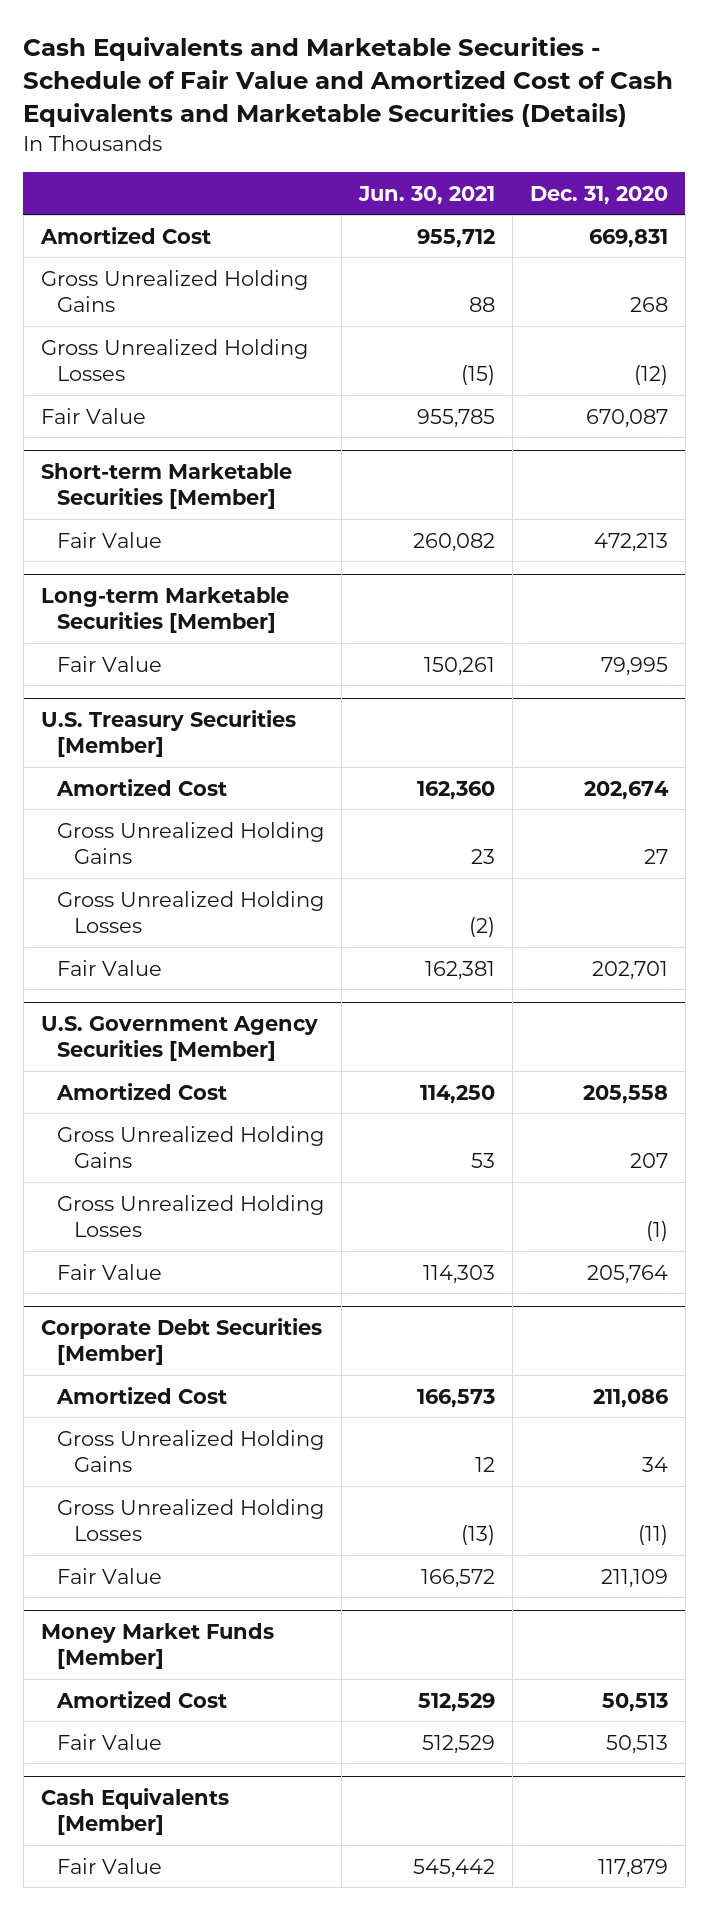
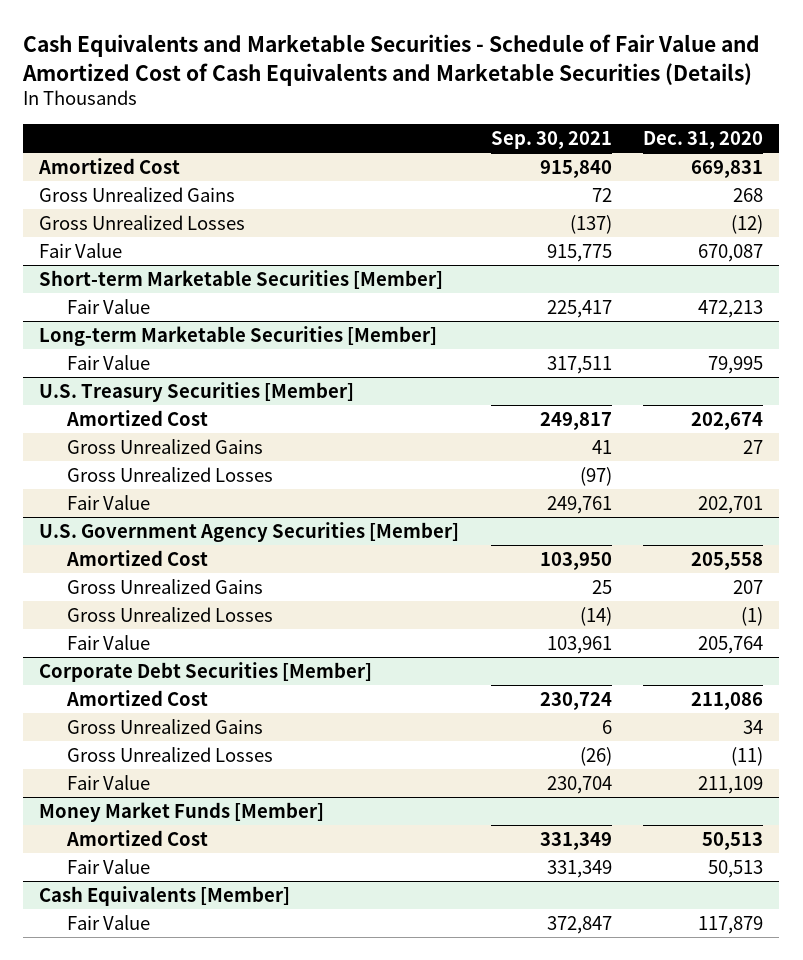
[358,185,496,205] Jun. 30, 2021 -> none
none -> [490,130,612,149] Sep. 30, 2021
[40,269,308,312] Gross Unrealized Holding Gains -> [39,186,236,202] Gross Unrealized Gains
[40,338,308,381] Gross Unrealized Holding Losses -> [39,214,246,230] Gross Unrealized Losses
[57,821,325,864] Gross Unrealized Holding Gains -> [66,438,263,454] Gross Unrealized Gains
[57,890,325,933] Gross Unrealized Holding Losses -> [66,466,273,482] Gross Unrealized Losses
[57,1125,325,1168] Gross Unrealized Holding Gains -> [66,578,263,594] Gross Unrealized Gains
[57,1194,325,1237] Gross Unrealized Holding Losses -> [66,606,273,622] Gross Unrealized Losses
[57,1429,325,1472] Gross Unrealized Holding Gains -> [66,718,263,734] Gross Unrealized Gains
[57,1498,325,1541] Gross Unrealized Holding Losses -> [66,746,273,762] Gross Unrealized Losses

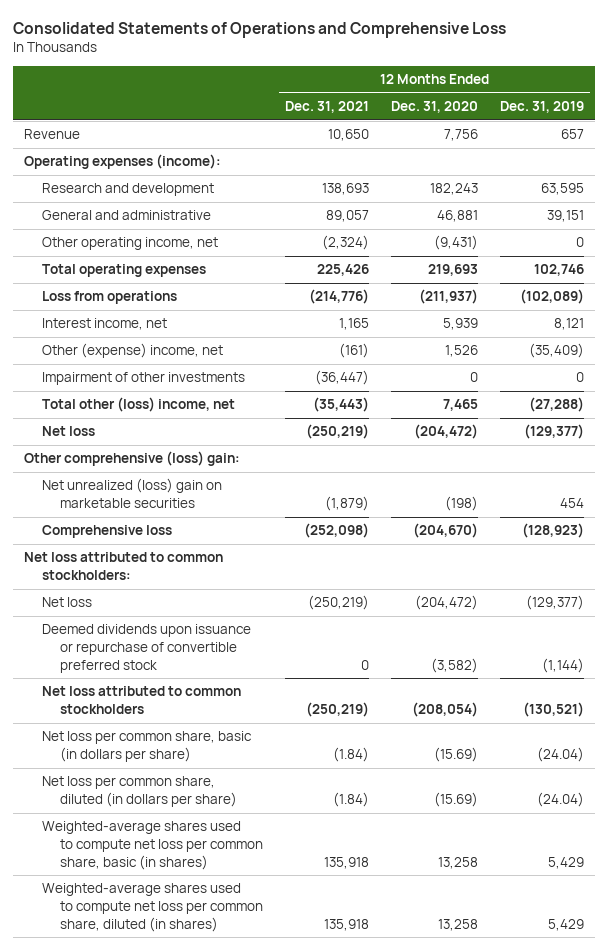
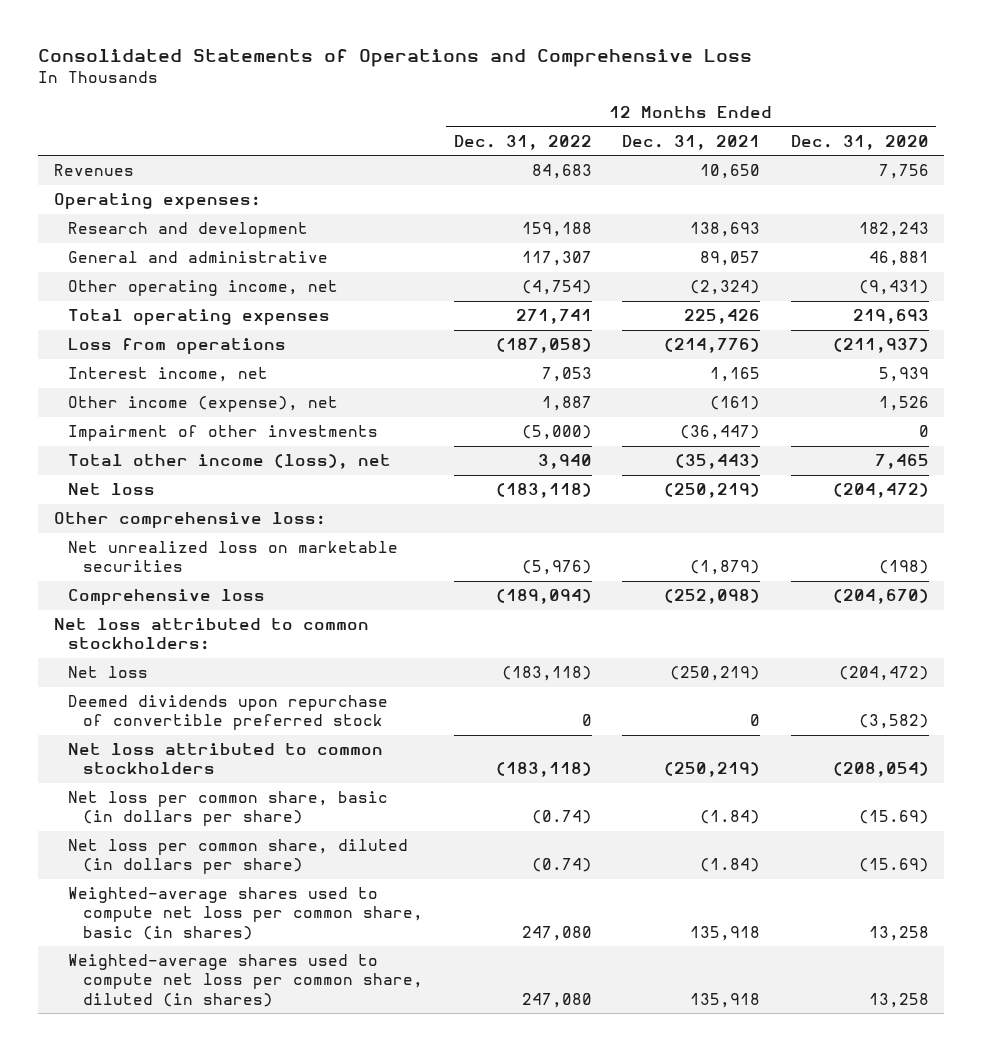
[500,101,585,114] Dec. 31, 2019 -> none
none -> [453,135,592,151] Dec. 31, 2022
[23,129,80,140] Revenue -> [53,164,134,177] Revenues
[23,154,221,170] Operating expenses (income): -> [53,193,261,210] Operating expenses:
[41,343,223,359] Other (expense) income, net -> [68,396,339,413] Other income (expense), net
[41,397,235,413] Total other (loss) income, net -> [68,454,392,470] Total other income (loss), net
[23,451,240,467] Other comprehensive (loss) gain: -> [53,512,326,529] Other comprehensive loss:
[41,478,222,509] Net unrealized (loss) gain on marketable securities -> [68,541,399,573] Net unrealized loss on marketable securities
[41,624,251,673] Deemed dividends upon issuance or repurchase of convertible preferred stock -> [68,695,389,731] Deemed dividends upon repurchase of convertible preferred stock

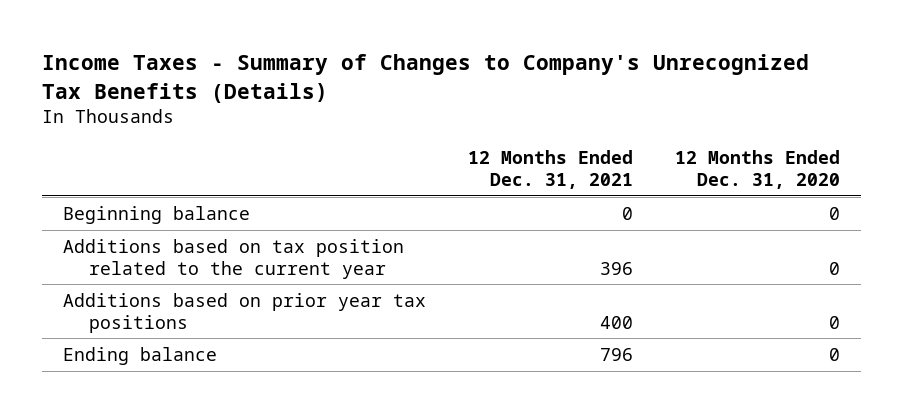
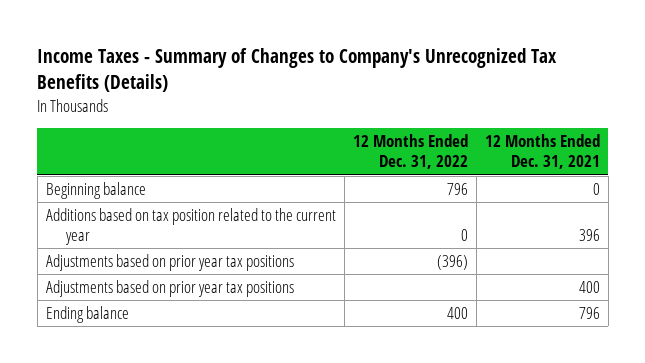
[674,150,840,189] 12 Months Ended Dec. 31, 2020 -> none
none -> [352,134,468,170] 12 Months Ended Dec. 31, 2022
none -> [45,254,294,272] Adjustments based on prior year tax positions
[63,292,427,333] Additions based on prior year tax positions -> [45,280,294,298] Adjustments based on prior year tax positions

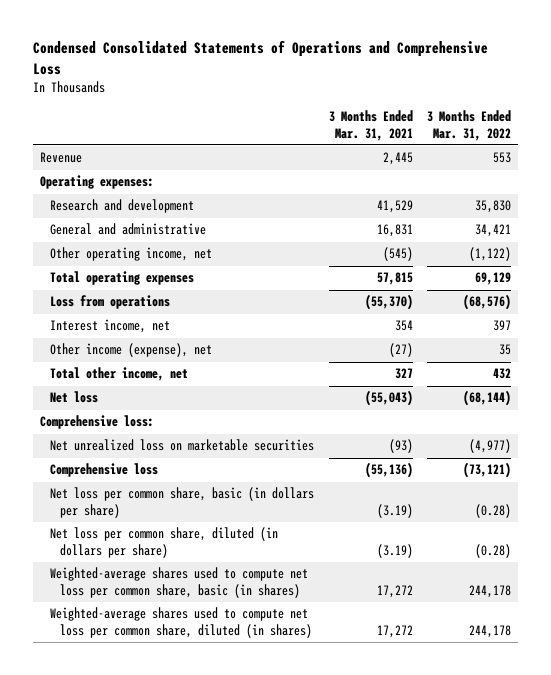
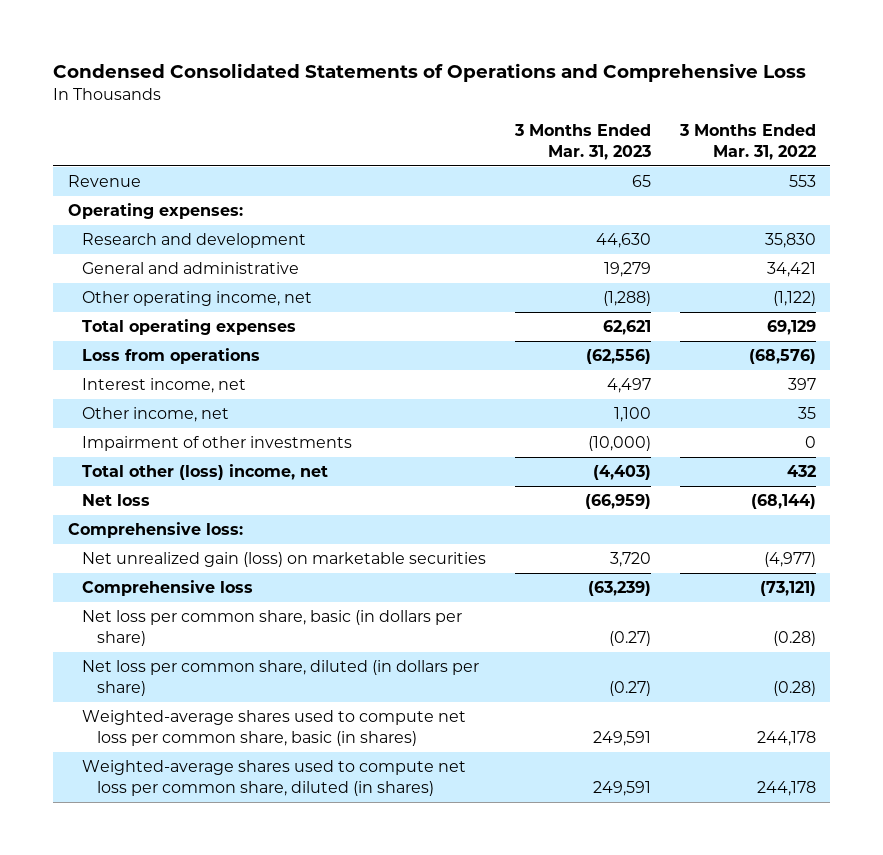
[328,110,413,141] 3 Months Ended Mar. 31, 2021 -> none
none -> [514,124,652,160] 3 Months Ended Mar. 31, 2023
[50,343,213,358] Other income (expense), net -> [82,407,230,423] Other income, net
none -> [82,436,353,452] Impairment of other investments
[50,367,189,382] Total other income, net -> [82,464,329,481] Total other (loss) income, net
[50,439,315,452] Net unrealized loss on marketable securities -> [82,552,487,568] Net unrealized gain (loss) on marketable securities

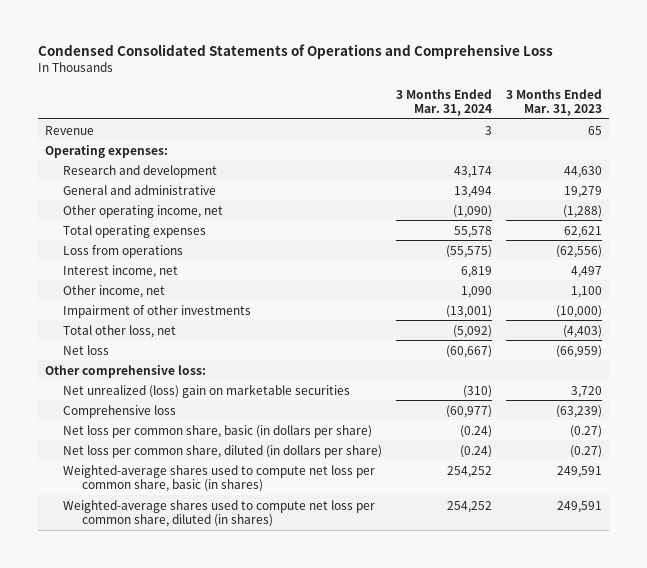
[678,124,816,160] 3 Months Ended Mar. 31, 2022 -> none
none -> [396,88,493,117] 3 Months Ended Mar. 31, 2024
[82,464,329,481] Total other (loss) income, net -> [63,324,177,338] Total other loss, net
[67,522,243,539] Comprehensive loss: -> [44,364,206,378] Other comprehensive loss:
[82,552,487,568] Net unrealized gain (loss) on marketable securities -> [63,383,351,398] Net unrealized (loss) gain on marketable securities

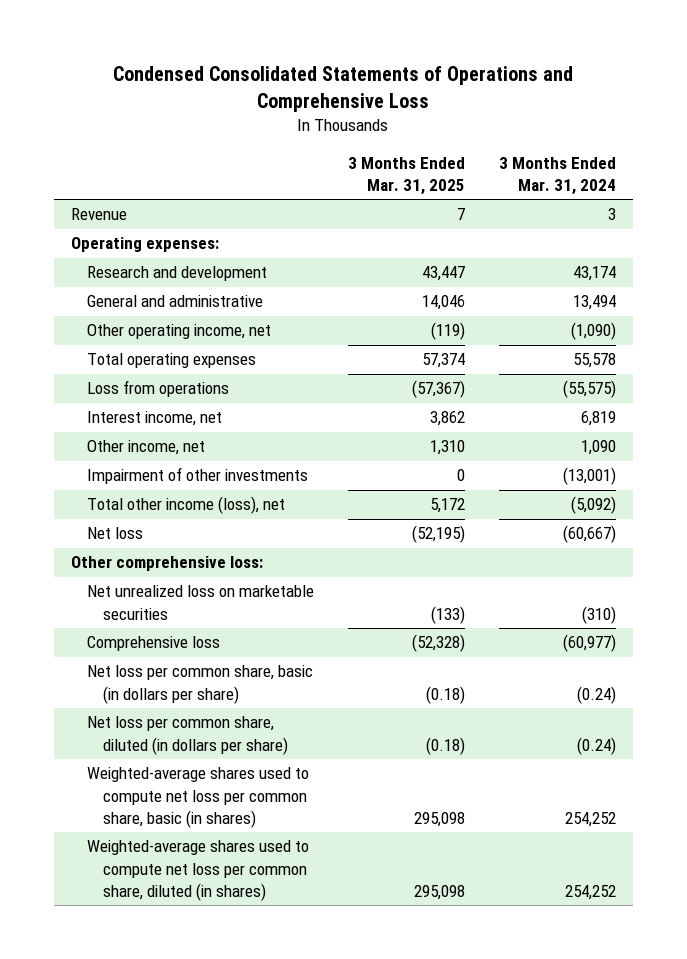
[506,88,603,117] 3 Months Ended Mar. 31, 2023 -> none
none -> [347,156,465,196] 3 Months Ended Mar. 31, 2025
[63,324,177,338] Total other loss, net -> [86,496,285,515] Total other income (loss), net
[63,383,351,398] Net unrealized (loss) gain on marketable securities -> [86,585,314,620] Net unrealized loss on marketable securities

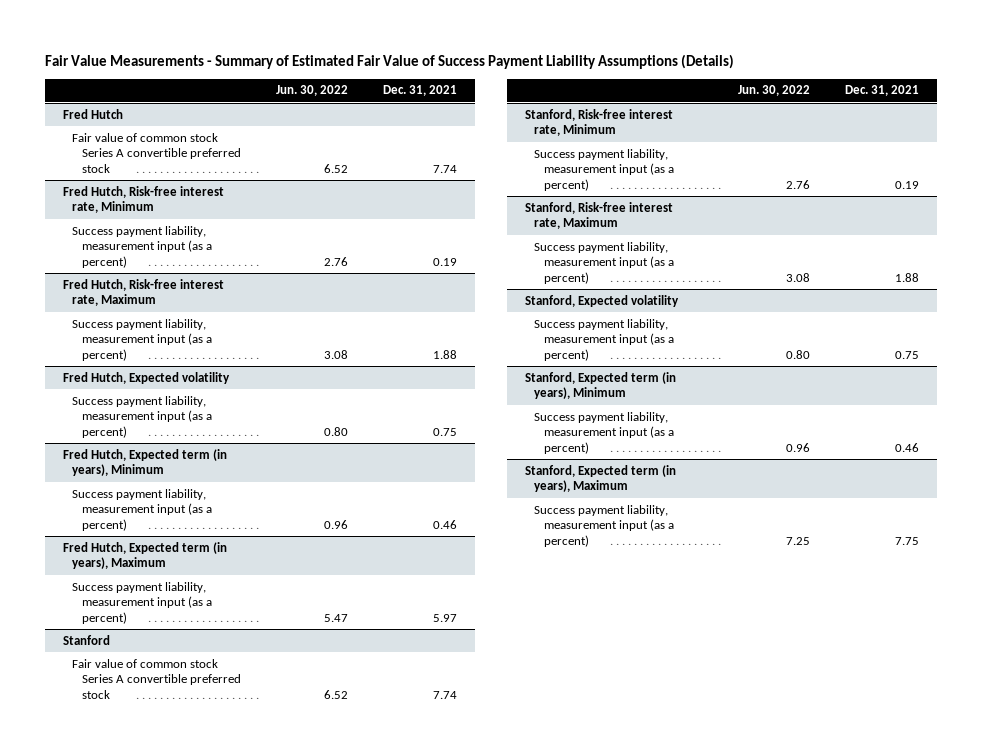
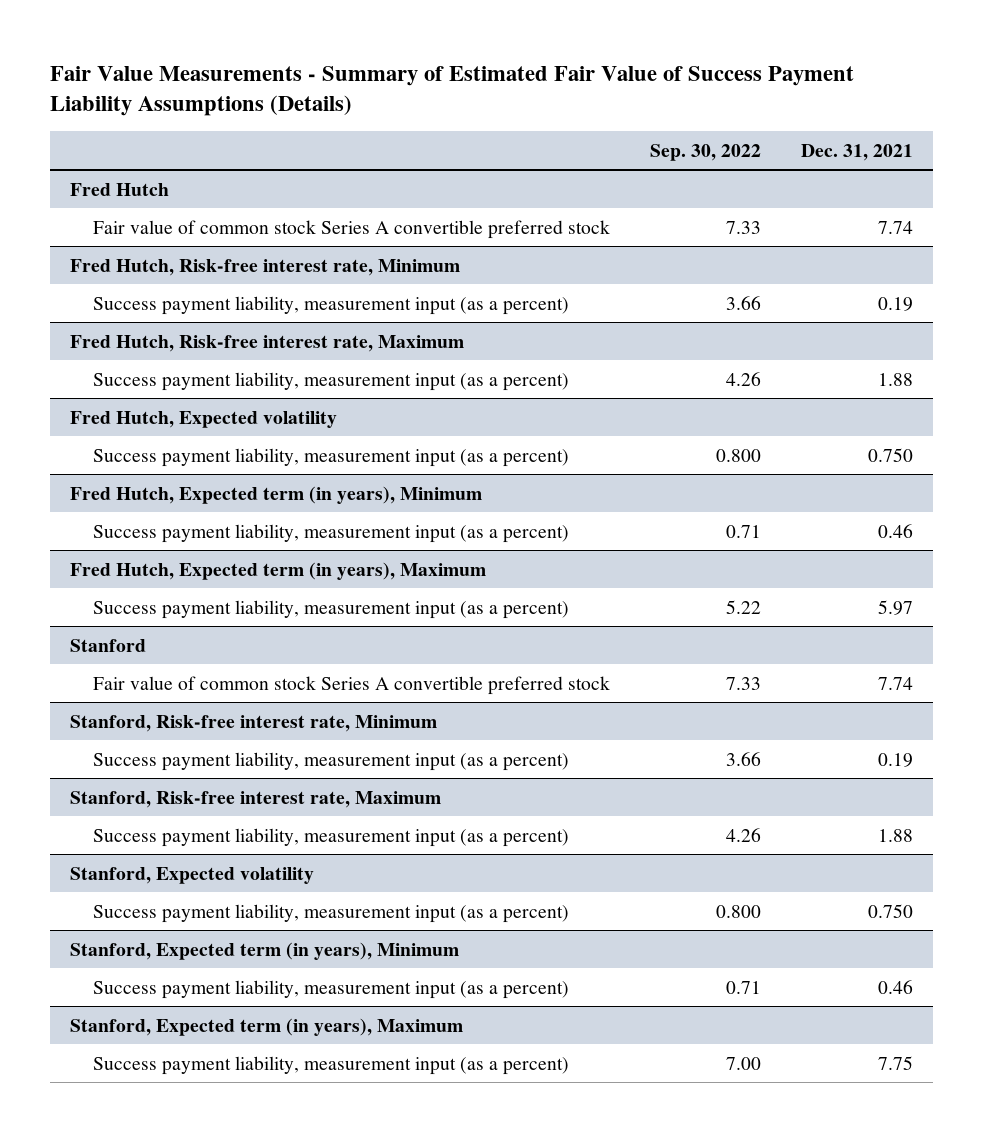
[276,85,349,97] Jun. 30, 2022 -> none
none -> [649,143,761,161] Sep. 30, 2022
[433,428,458,437] 0.75 -> [867,447,913,462] 0.750
[895,351,920,360] 0.75 -> [867,903,913,918] 0.750

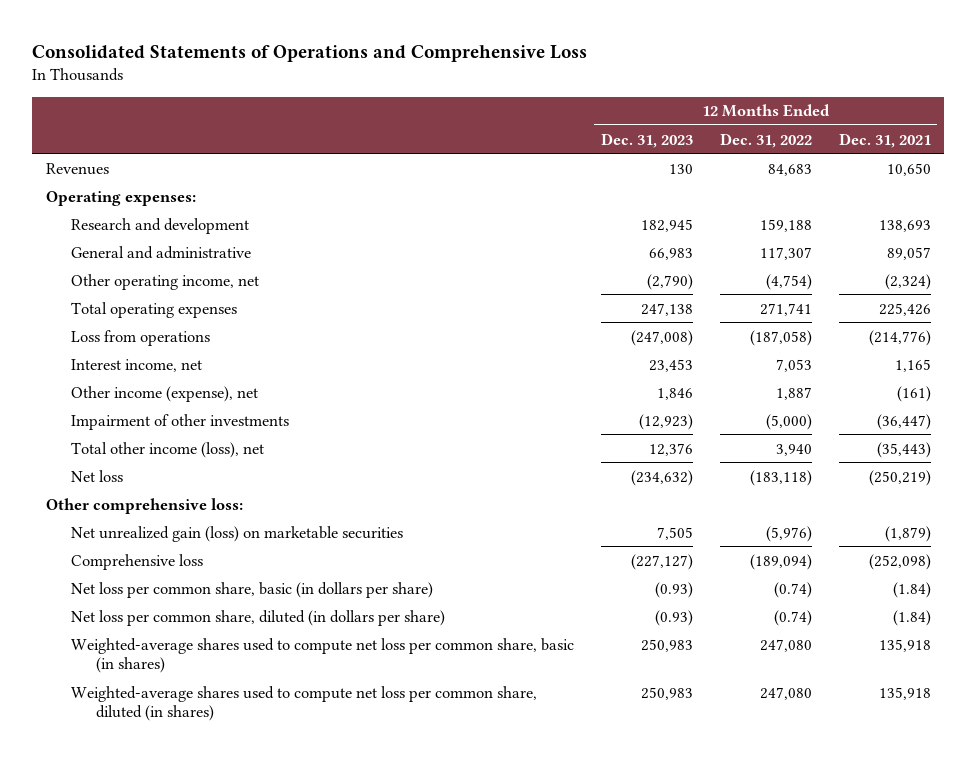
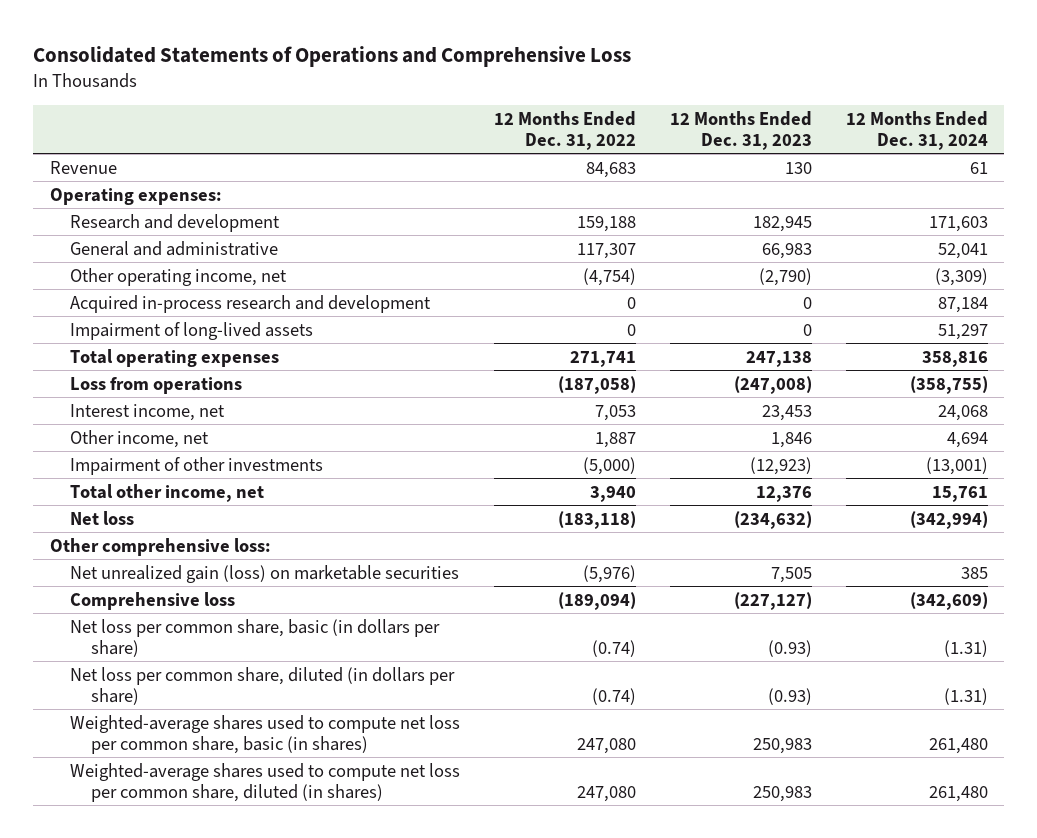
[838,132,931,148] Dec. 31, 2021 -> none
none -> [845,110,988,150] 12 Months Ended Dec. 31, 2024
[45,162,109,175] Revenues -> [49,160,117,174] Revenue
none -> [70,294,432,313] Acquired in-process research and development
none -> [70,321,314,340] Impairment of long-lived assets
[70,385,258,402] Other income (expense), net -> [70,429,210,448] Other income, net
[70,441,264,458] Total other income (loss), net -> [70,483,265,502] Total other income, net

